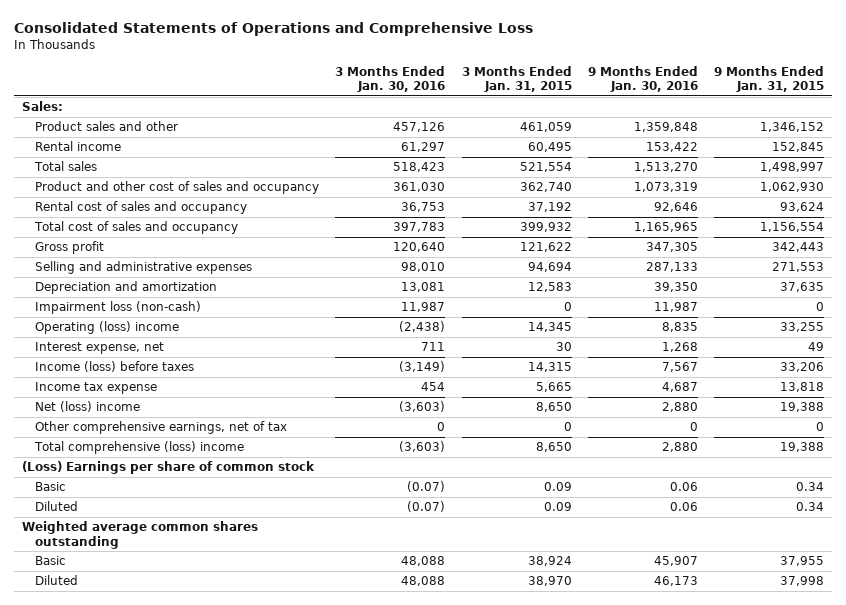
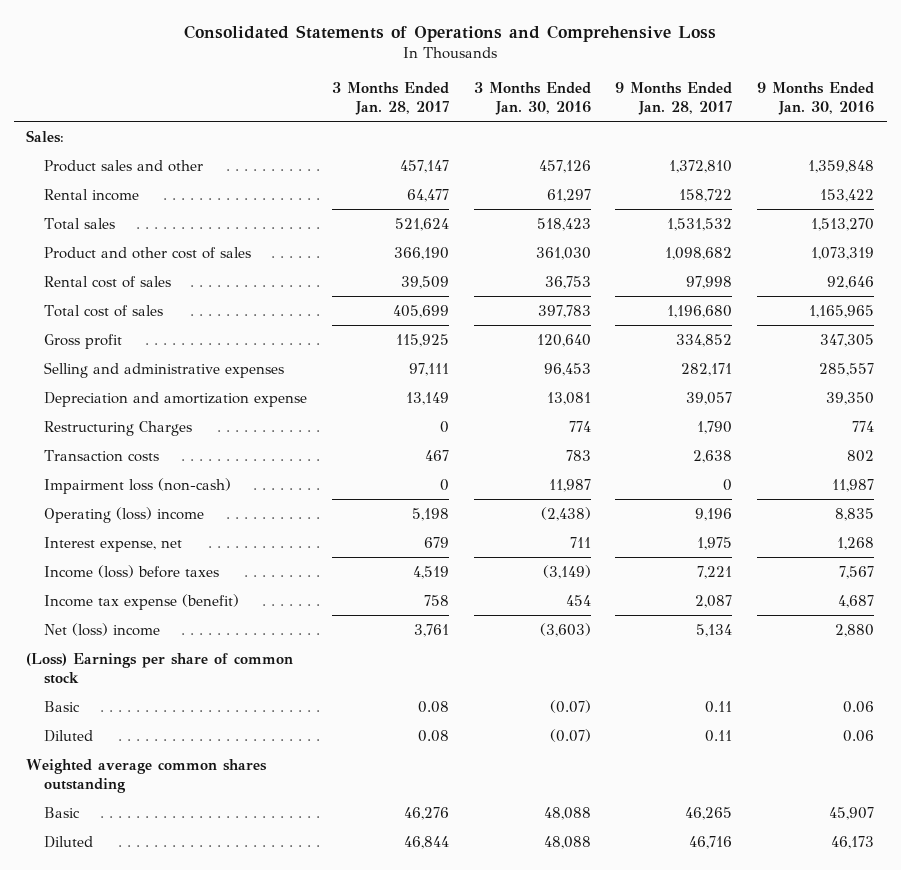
[461,65,572,93] 3 Months Ended Jan. 31, 2015 -> none
[713,65,824,93] 9 Months Ended Jan. 31, 2015 -> none
none -> [331,82,449,115] 3 Months Ended Jan. 28, 2017
none -> [615,82,733,115] 9 Months Ended Jan. 28, 2017
[35,181,320,195] Product and other cost of sales and occupancy -> [44,246,252,259] Product and other cost of sales
[35,201,248,215] Rental cost of sales and occupancy -> [44,275,172,288] Rental cost of sales
[34,221,239,235] Total cost of sales and occupancy -> [44,304,164,317] Total cost of sales
[401,262,446,273] 98,010 -> [543,362,591,376] 96,453
[645,262,698,273] 287,133 -> [819,362,875,376] 285,557
[35,281,218,295] Depreciation and amortization -> [44,391,308,407] Depreciation and amortization expense
none -> [44,420,193,436] Restructuring Charges
none -> [44,449,160,462] Transaction costs
[35,382,158,395] Income tax expense -> [44,593,240,610] Income tax expense (benefit)
[35,421,288,435] Other comprehensive earnings, net of tax -> none
[34,441,245,455] Total comprehensive (loss) income -> none

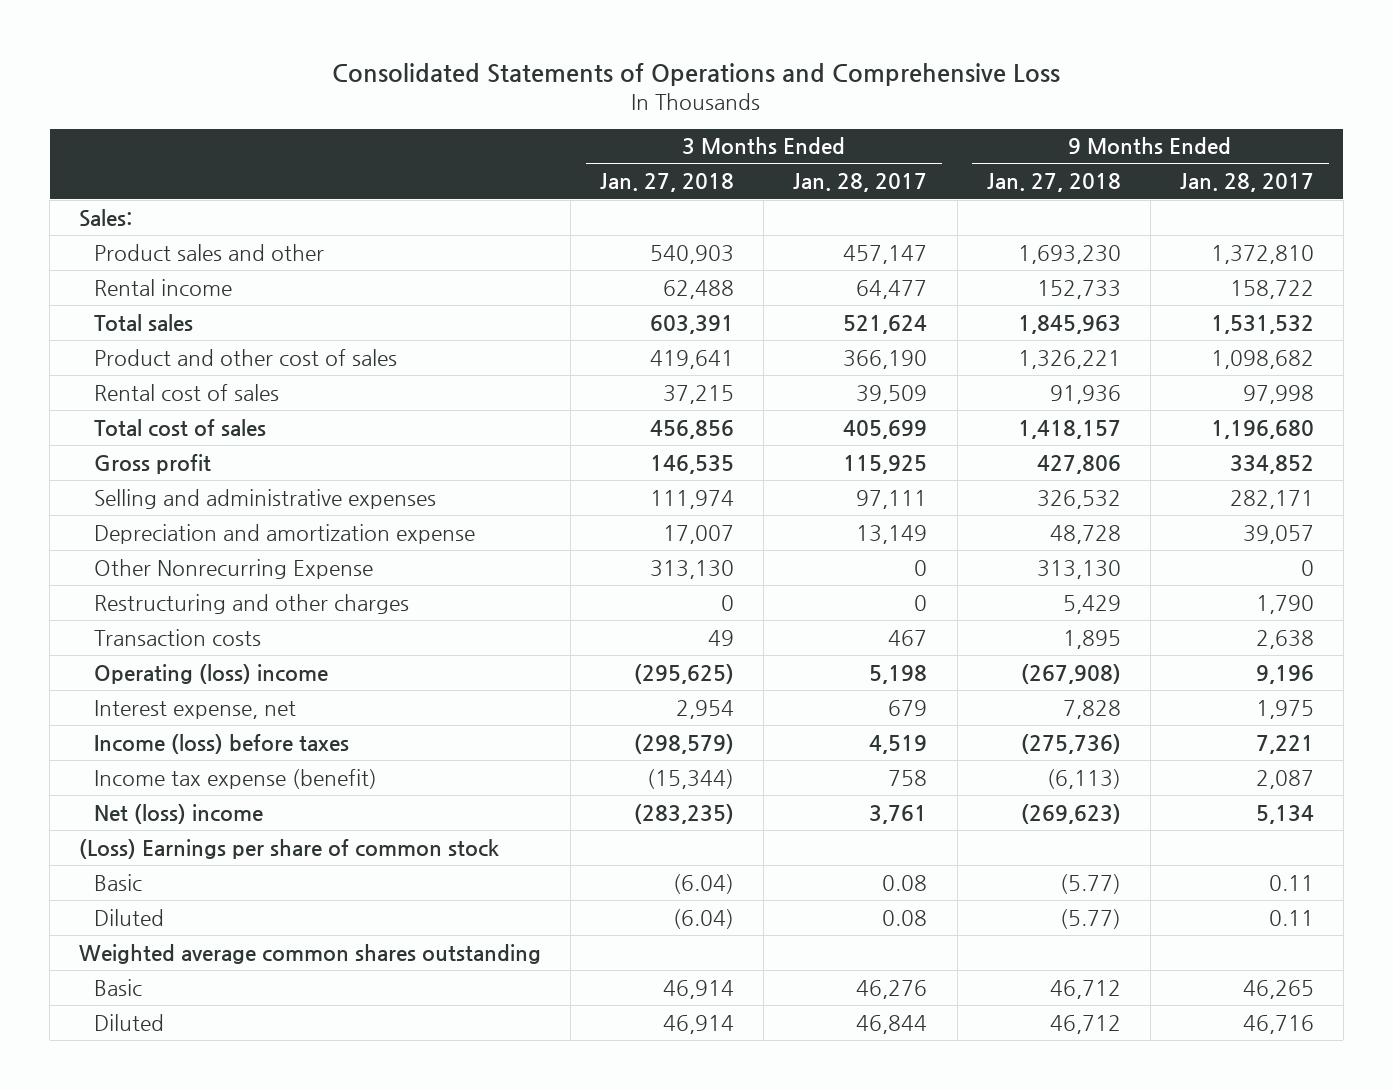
[473,82,591,115] 3 Months Ended Jan. 30, 2016 -> none
[757,82,875,115] 9 Months Ended Jan. 30, 2016 -> none
none -> [600,173,735,193] Jan. 27, 2018
none -> [986,173,1121,193] Jan. 27, 2018
none -> [93,558,373,579] Other Nonrecurring Expense
[44,420,193,436] Restructuring Charges -> [93,593,409,614] Restructuring and other charges
[44,477,232,494] Impairment loss (non-cash) -> none

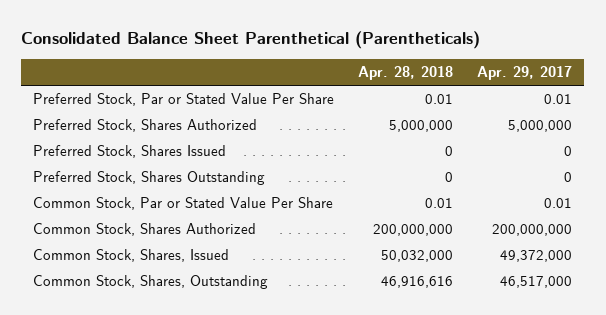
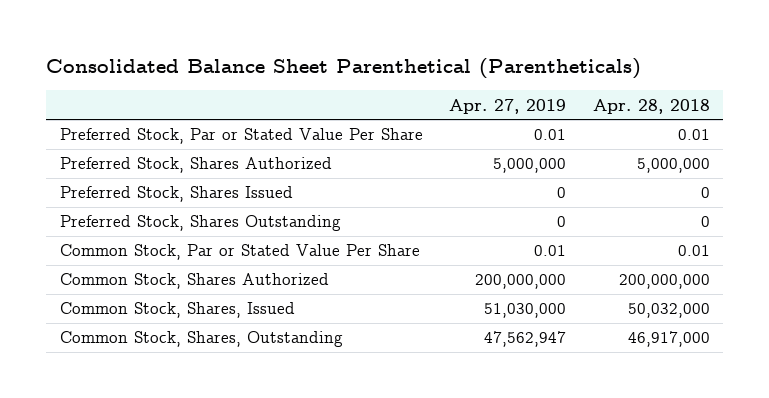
[477,66,573,81] Apr. 29, 2017 -> none
none -> [449,98,567,114] Apr. 27, 2019
[381,276,454,289] 46,916,616 -> [627,331,710,348] 46,917,000

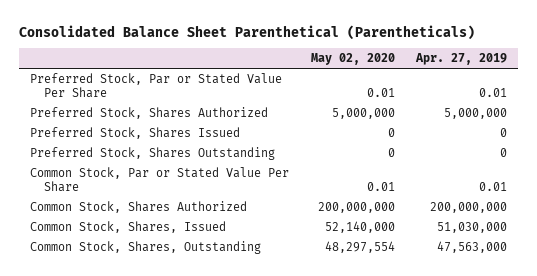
[592,98,710,114] Apr. 28, 2018 -> none
none -> [310,53,395,66] May 02, 2020
[484,331,567,348] 47,562,947 -> [437,241,508,254] 47,563,000

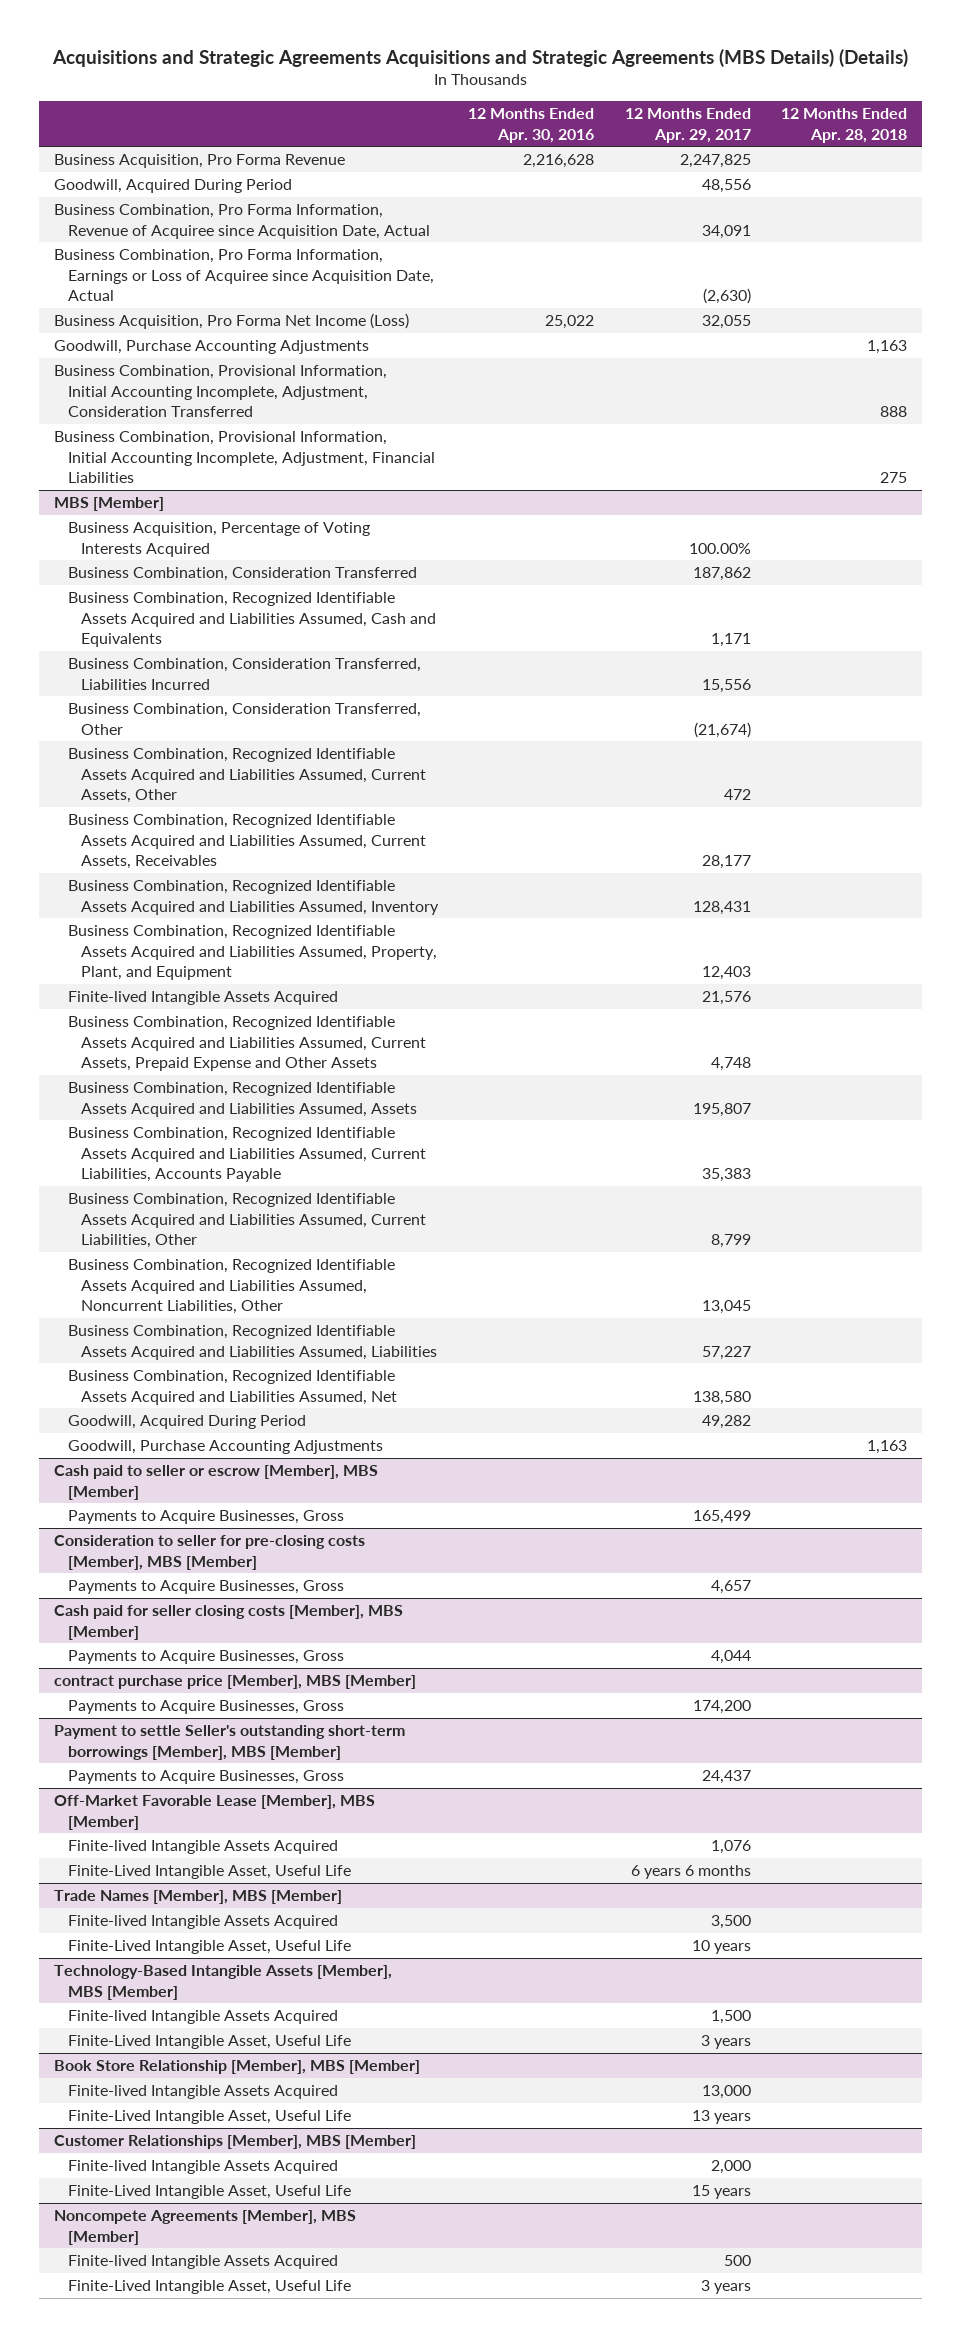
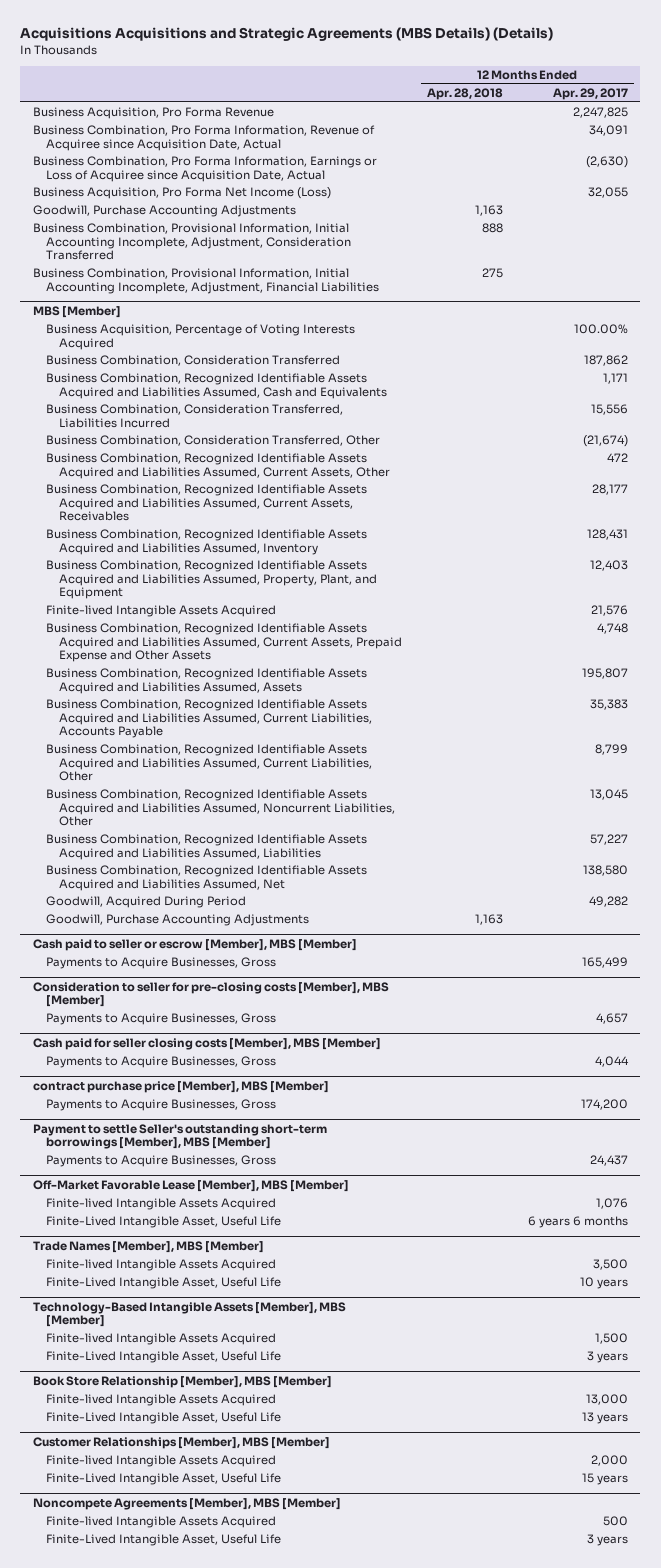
[51,48,908,67] Acquisitions and Strategic Agreements Acquisitions and Strategic Agreements (MBS Details) (Details) -> [20,27,554,42] Acquisitions Acquisitions and Strategic Agreements (MBS Details) (Details)
[468,108,595,143] 12 Months Ended Apr. 30, 2016 -> none
[54,179,293,194] Goodwill, Acquired During Period -> none

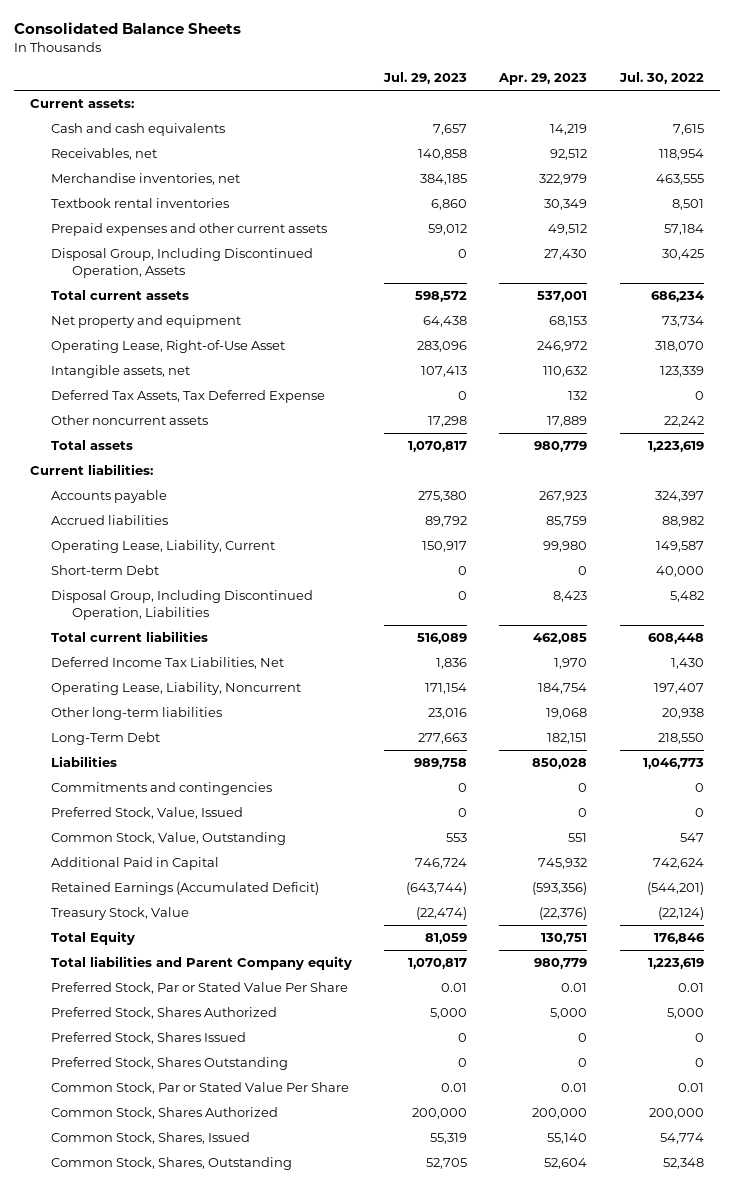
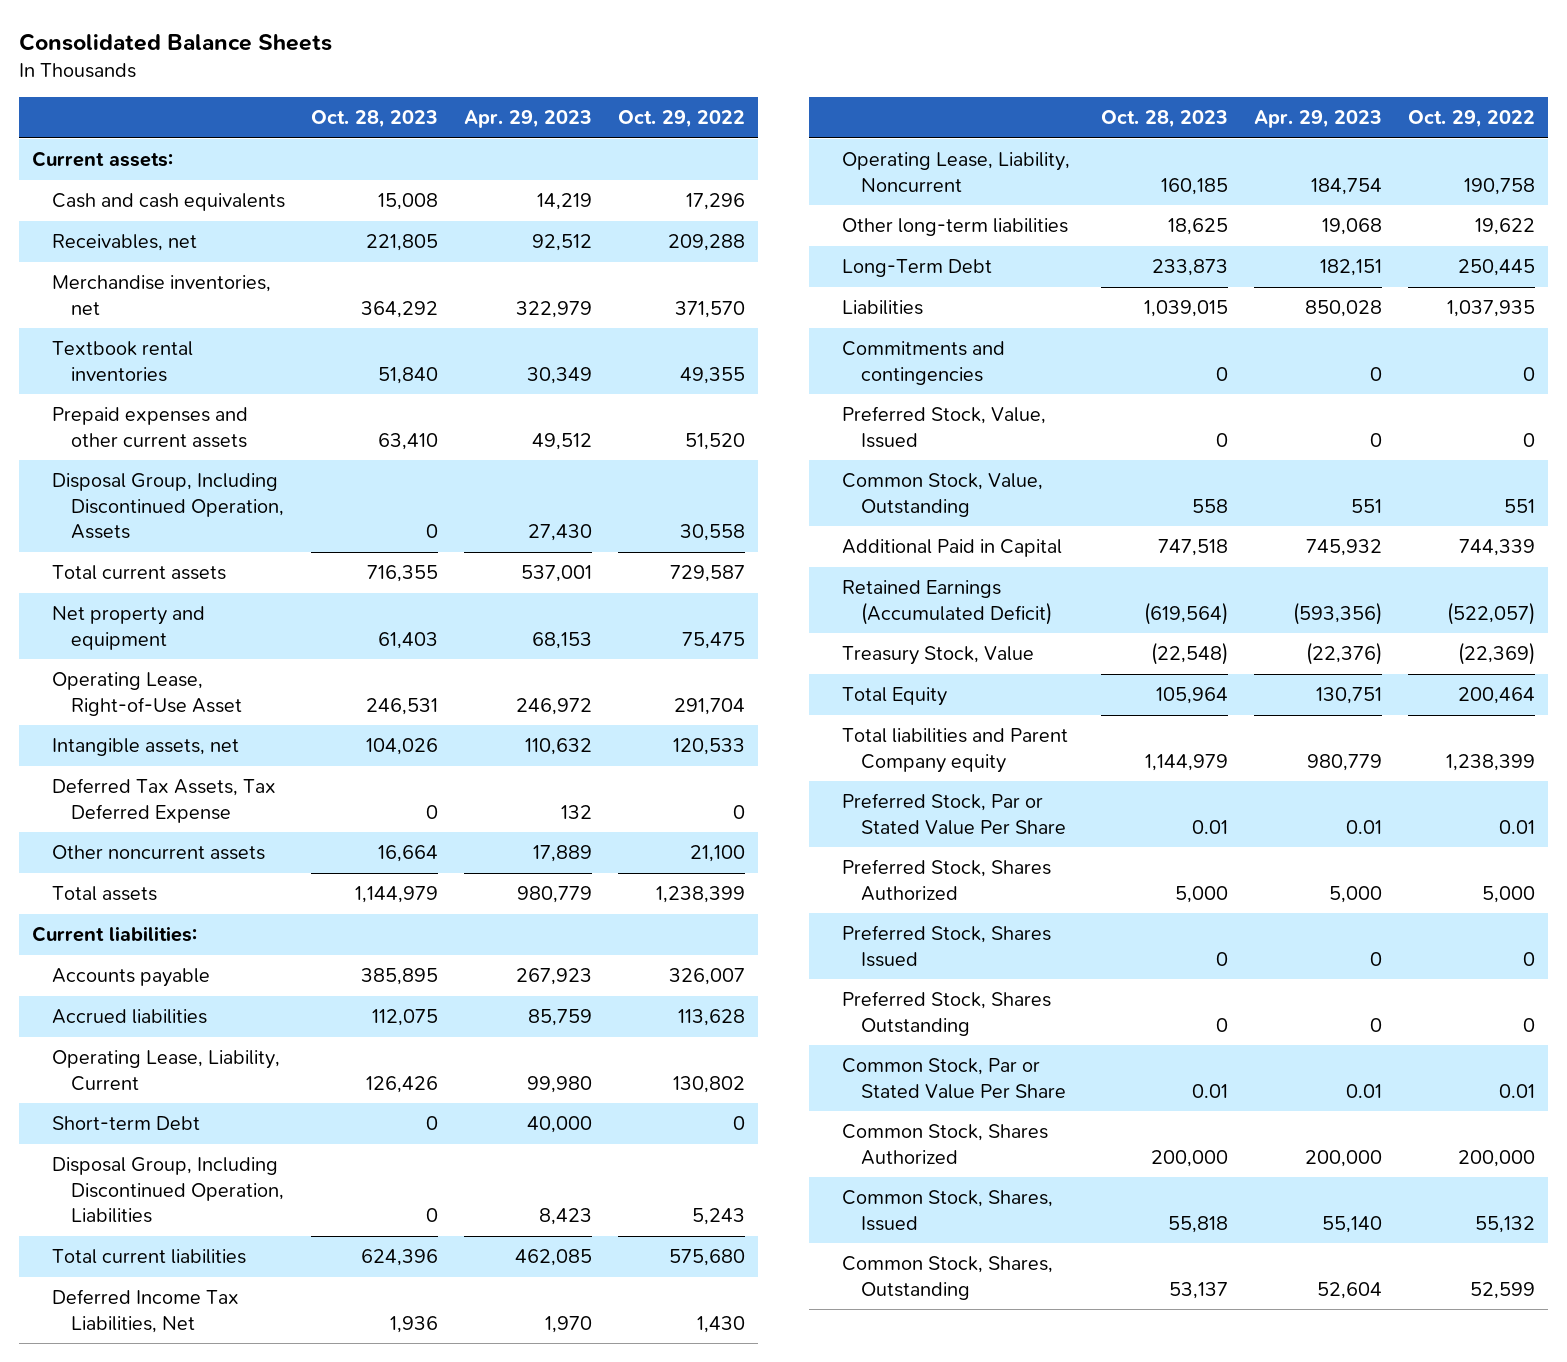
[383,72,468,85] Jul. 29, 2023 -> none
[618,72,704,85] Jul. 30, 2022 -> none
none -> [310,110,438,129] Oct. 28, 2023
none -> [618,110,746,129] Oct. 29, 2022
[578,566,588,576] 0 -> [526,1116,592,1134] 40,000

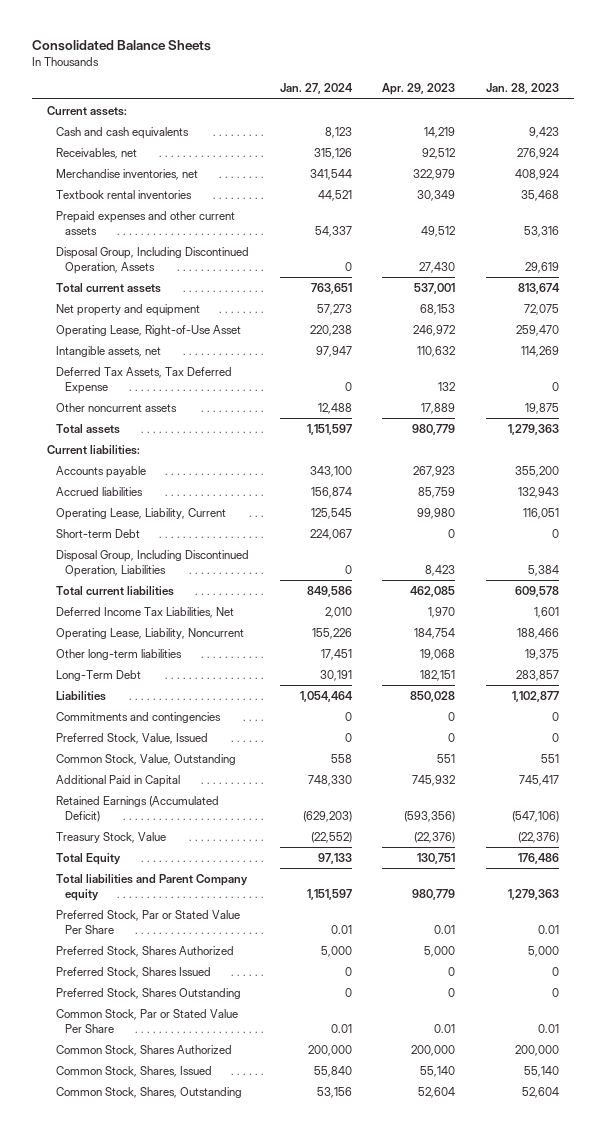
[310,110,438,129] Oct. 28, 2023 -> none
[618,110,746,129] Oct. 29, 2022 -> none
none -> [279,83,353,95] Jan. 27, 2024
none -> [485,83,559,95] Jan. 28, 2023
[526,1116,592,1134] 40,000 -> [448,528,456,538] 0

